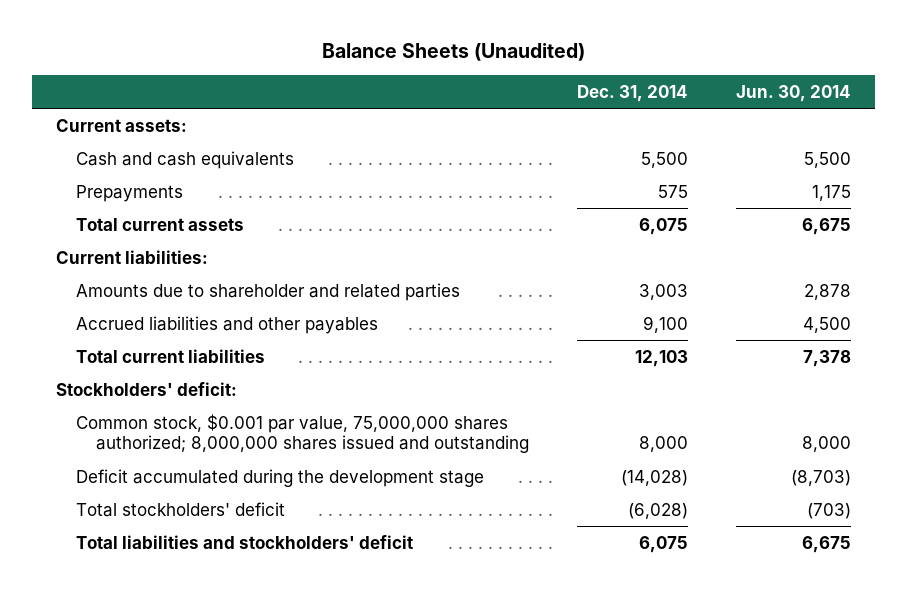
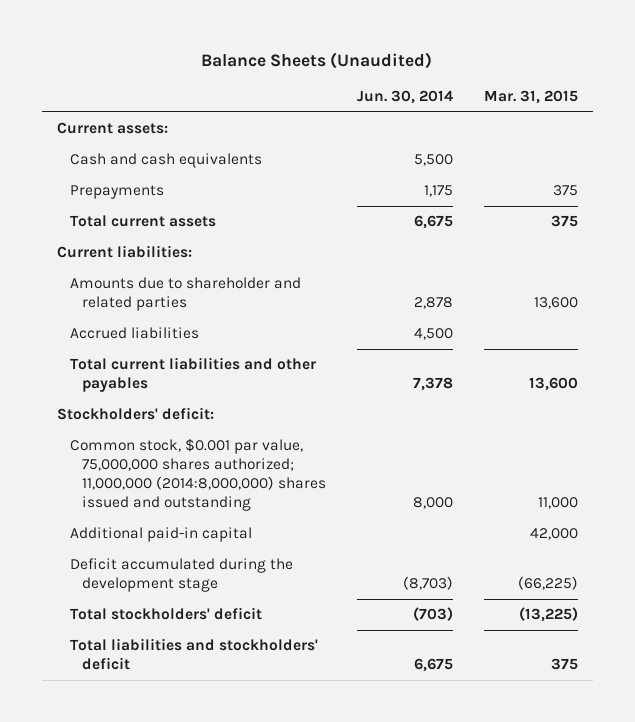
[577,84,689,102] Dec. 31, 2014 -> none
none -> [483,90,578,105] Mar. 31, 2015
[75,315,378,334] Accrued liabilities and other payables -> [69,327,199,340] Accrued liabilities
[75,348,265,363] Total current liabilities -> [69,357,316,393] Total current liabilities and other payables
[75,413,529,454] Common stock, $0.001 par value, 75,000,000 shares authorized; 8,000,000 shares issued and outstanding -> [69,438,327,512] Common stock, $0.001 par value, 75,000,000 shares authorized; 11,000,000 (2014:8,000,000) shares issued and outstanding
none -> [69,527,252,543] Additional paid-in capital

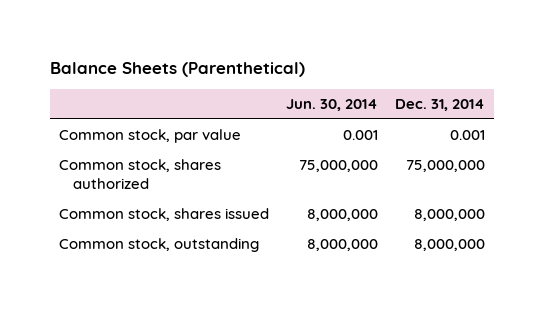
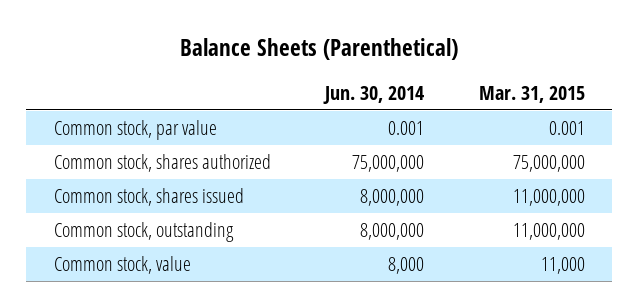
[395,99,486,112] Dec. 31, 2014 -> none
none -> [478,85,585,103] Mar. 31, 2015
none -> [53,255,191,274] Common stock, value

